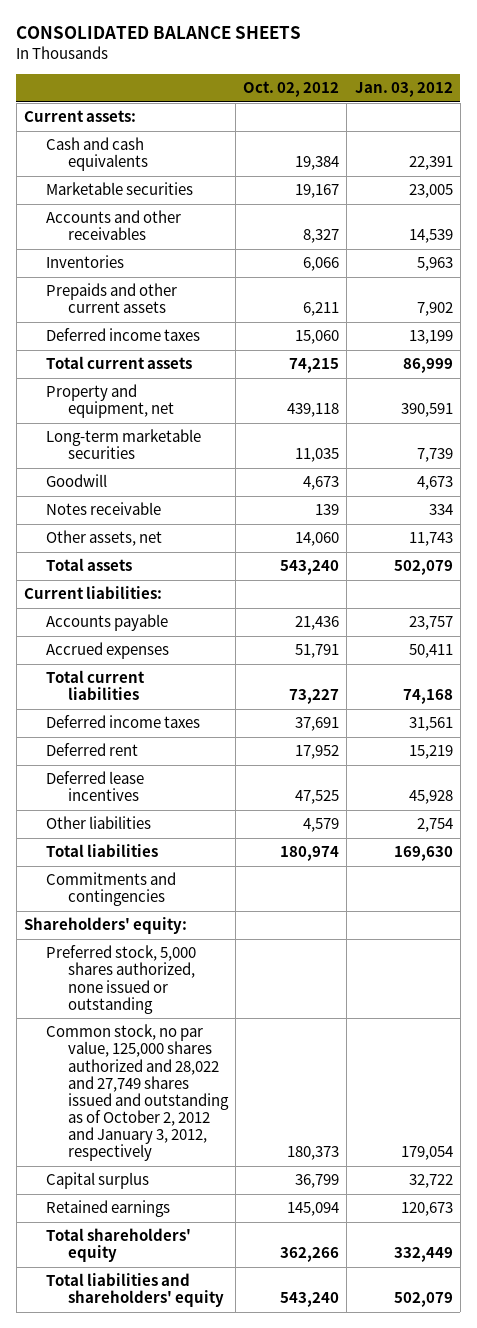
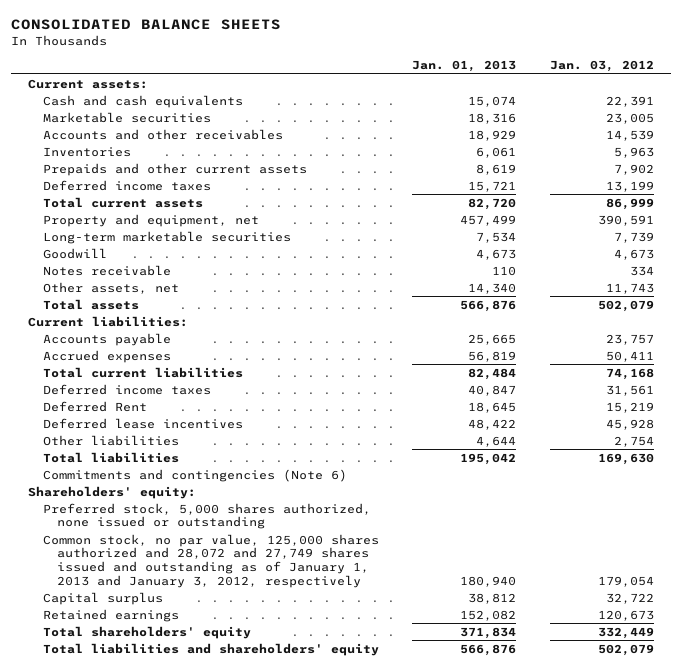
[243,81,340,98] Oct. 02, 2012 -> none
none -> [412,60,517,73] Jan. 01, 2013
[45,743,138,757] Deferred rent -> [42,400,147,412] Deferred Rent
[45,872,176,907] Commitments and contingencies -> [42,468,347,482] Commitments and contingencies (Note 6)
[45,1024,229,1162] Common stock, no par value, 125,000 shares authorized and 28,022 and 27,749 shares issued and outstanding as of October 2, 2012 and January 3, 2012, respectively -> [42,533,379,588] Common stock, no par value, 125,000 shares authorized and 28,072 and 27,749 shares issued and outstanding as of January 1, 2013 and January 3, 2012, respectively

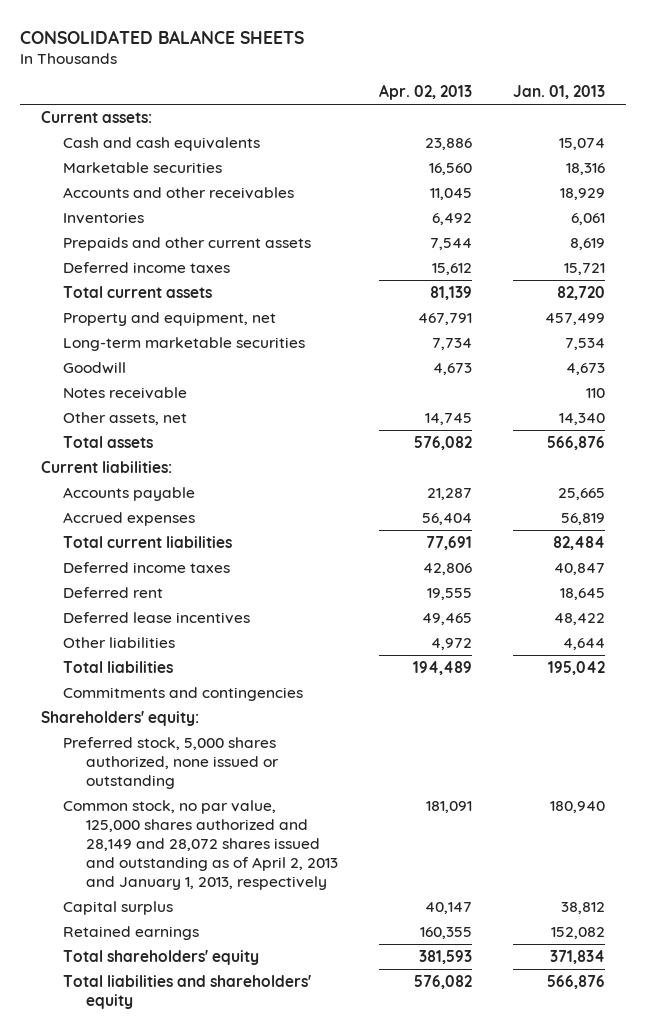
[550,60,655,73] Jan. 03, 2012 -> none
none -> [379,84,473,101] Apr. 02, 2013
[42,400,147,412] Deferred Rent -> [63,586,164,598] Deferred rent
[42,468,347,482] Commitments and contingencies (Note 6) -> [63,686,304,701] Commitments and contingencies
[42,533,379,588] Common stock, no par value, 125,000 shares authorized and 28,072 and 27,749 shares issued and outstanding as of January 1, 2013 and January 3, 2012, respectively -> [63,799,338,890] Common stock, no par value, 125,000 shares authorized and 28,149 and 28,072 shares issued and outstanding as of April 2, 2013 and January 1, 2013, respectively

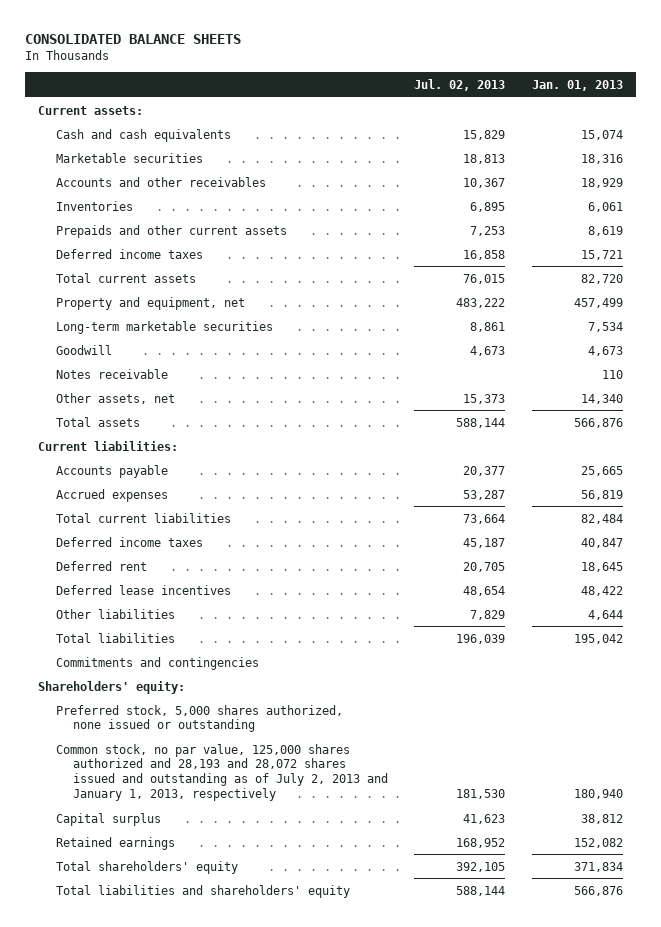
[379,84,473,101] Apr. 02, 2013 -> none
none -> [414,78,506,91] Jul. 02, 2013
[63,799,338,890] Common stock, no par value, 125,000 shares authorized and 28,149 and 28,072 shares issued and outstanding as of April 2, 2013 and January 1, 2013, respectively -> [55,743,389,802] Common stock, no par value, 125,000 shares authorized and 28,193 and 28,072 shares issued and outstanding as of July 2, 2013 and January 1, 2013, respectively

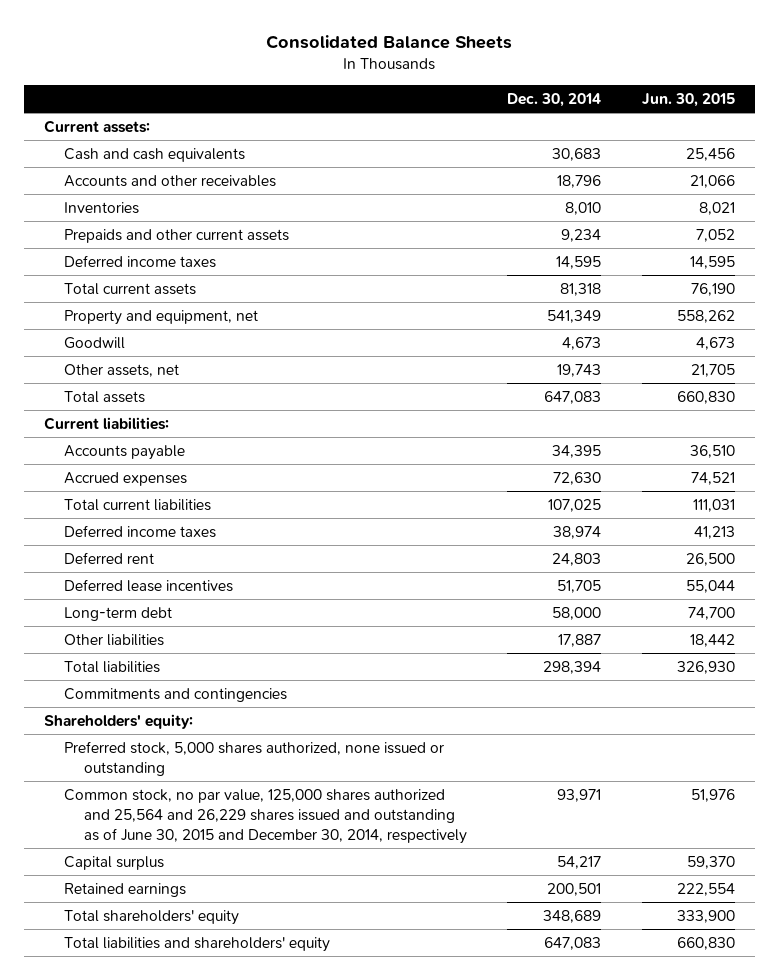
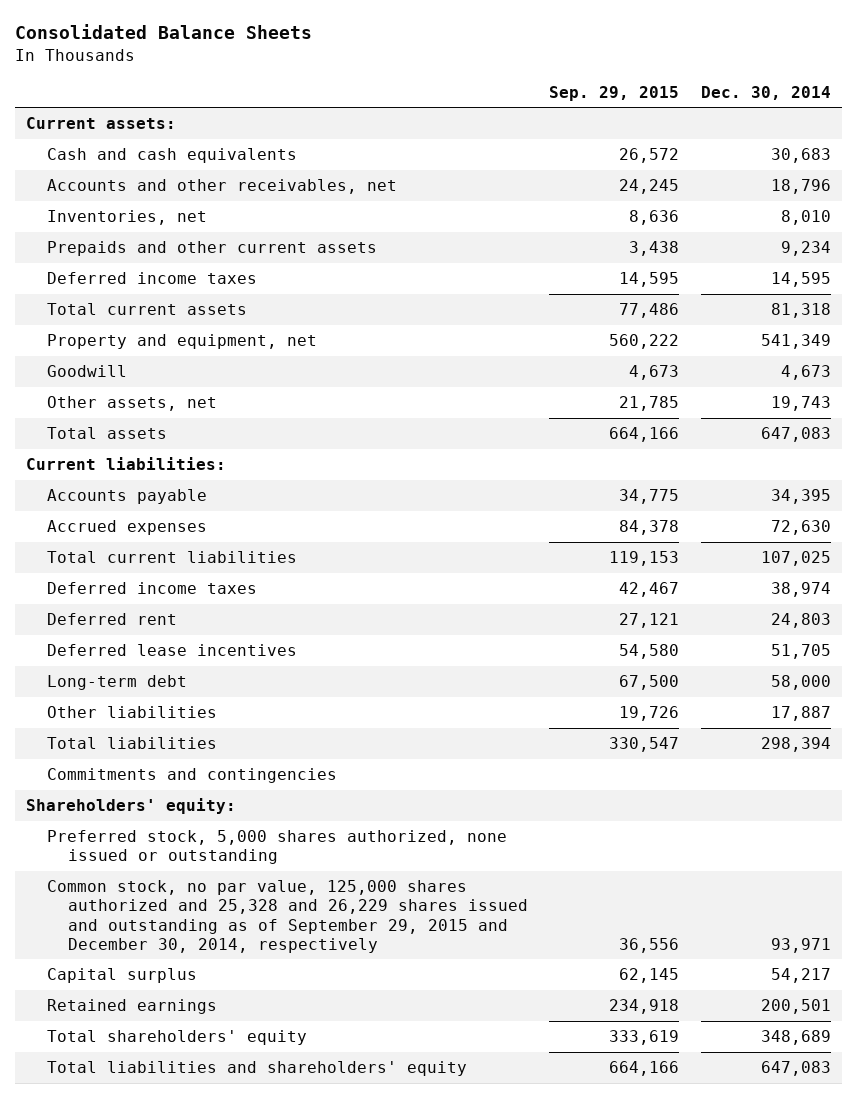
[641,92,735,107] Jun. 30, 2015 -> none
none -> [549,85,680,101] Sep. 29, 2015
[64,175,277,188] Accounts and other receivables -> [46,179,397,195] Accounts and other receivables, net
[64,202,140,215] Inventories -> [46,210,207,226] Inventories, net
[64,789,468,844] Common stock, no par value, 125,000 shares authorized and 25,564 and 26,229 shares issued and outstanding as of June 30, 2015 and December 30, 2014, respectively -> [46,880,528,953] Common stock, no par value, 125,000 shares authorized and 25,328 and 26,229 shares issued and outstanding as of September 29, 2015 and December 30, 2014, respectively

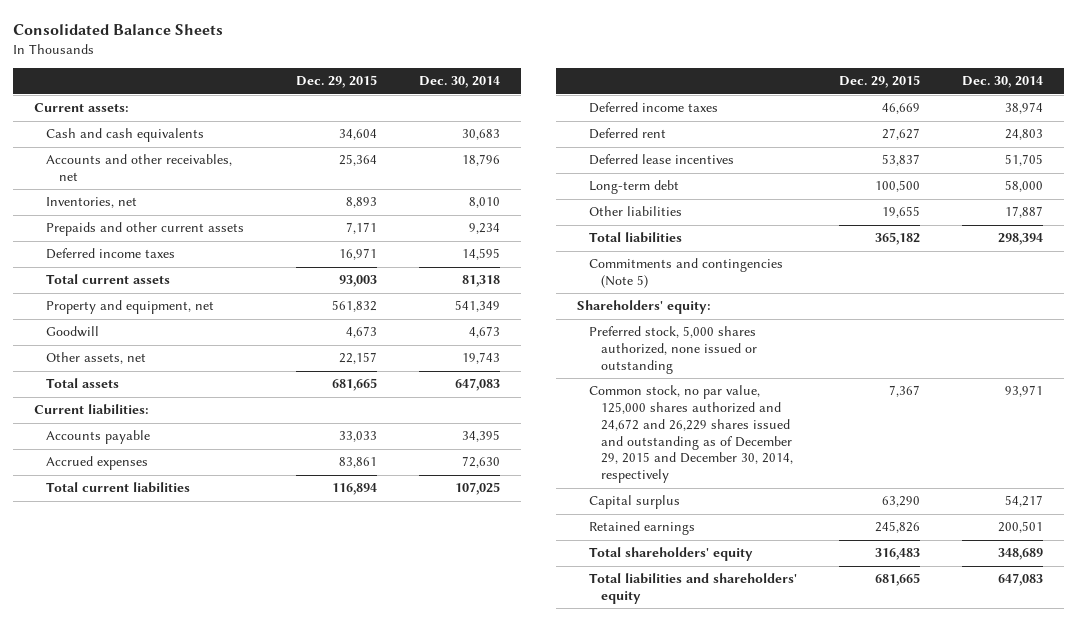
[549,85,680,101] Sep. 29, 2015 -> none
none -> [296,75,378,89] Dec. 29, 2015
[46,768,337,784] Commitments and contingencies -> [589,258,784,289] Commitments and contingencies (Note 5)
[46,880,528,953] Common stock, no par value, 125,000 shares authorized and 25,328 and 26,229 shares issued and outstanding as of September 29, 2015 and December 30, 2014, respectively -> [589,385,794,484] Common stock, no par value, 125,000 shares authorized and 24,672 and 26,229 shares issued and outstanding as of December 29, 2015 and December 30, 2014, respectively

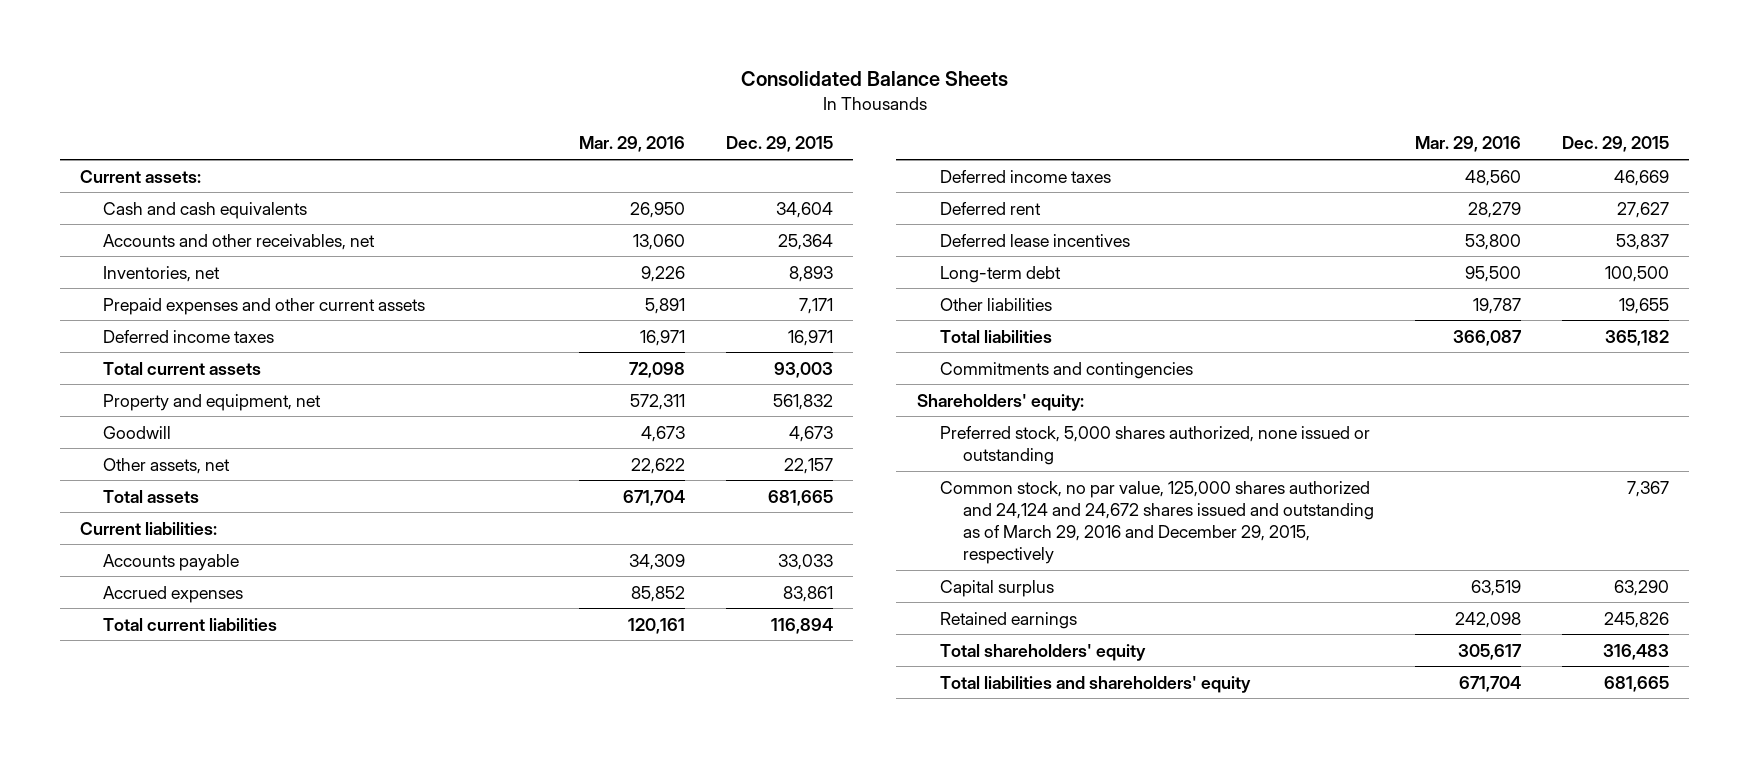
[419,76,501,89] Dec. 30, 2014 -> none
none -> [578,136,685,153] Mar. 29, 2016
[46,222,245,237] Prepaids and other current assets -> [103,297,426,315] Prepaid expenses and other current assets
[589,258,784,289] Commitments and contingencies (Note 5) -> [939,361,1193,379] Commitments and contingencies
[589,385,794,484] Common stock, no par value, 125,000 shares authorized and 24,672 and 26,229 shares issued and outstanding as of December 29, 2015 and December 30, 2014, respectively -> [939,480,1375,564] Common stock, no par value, 125,000 shares authorized and 24,124 and 24,672 shares issued and outstanding as of March 29, 2016 and December 29, 2015, respectively

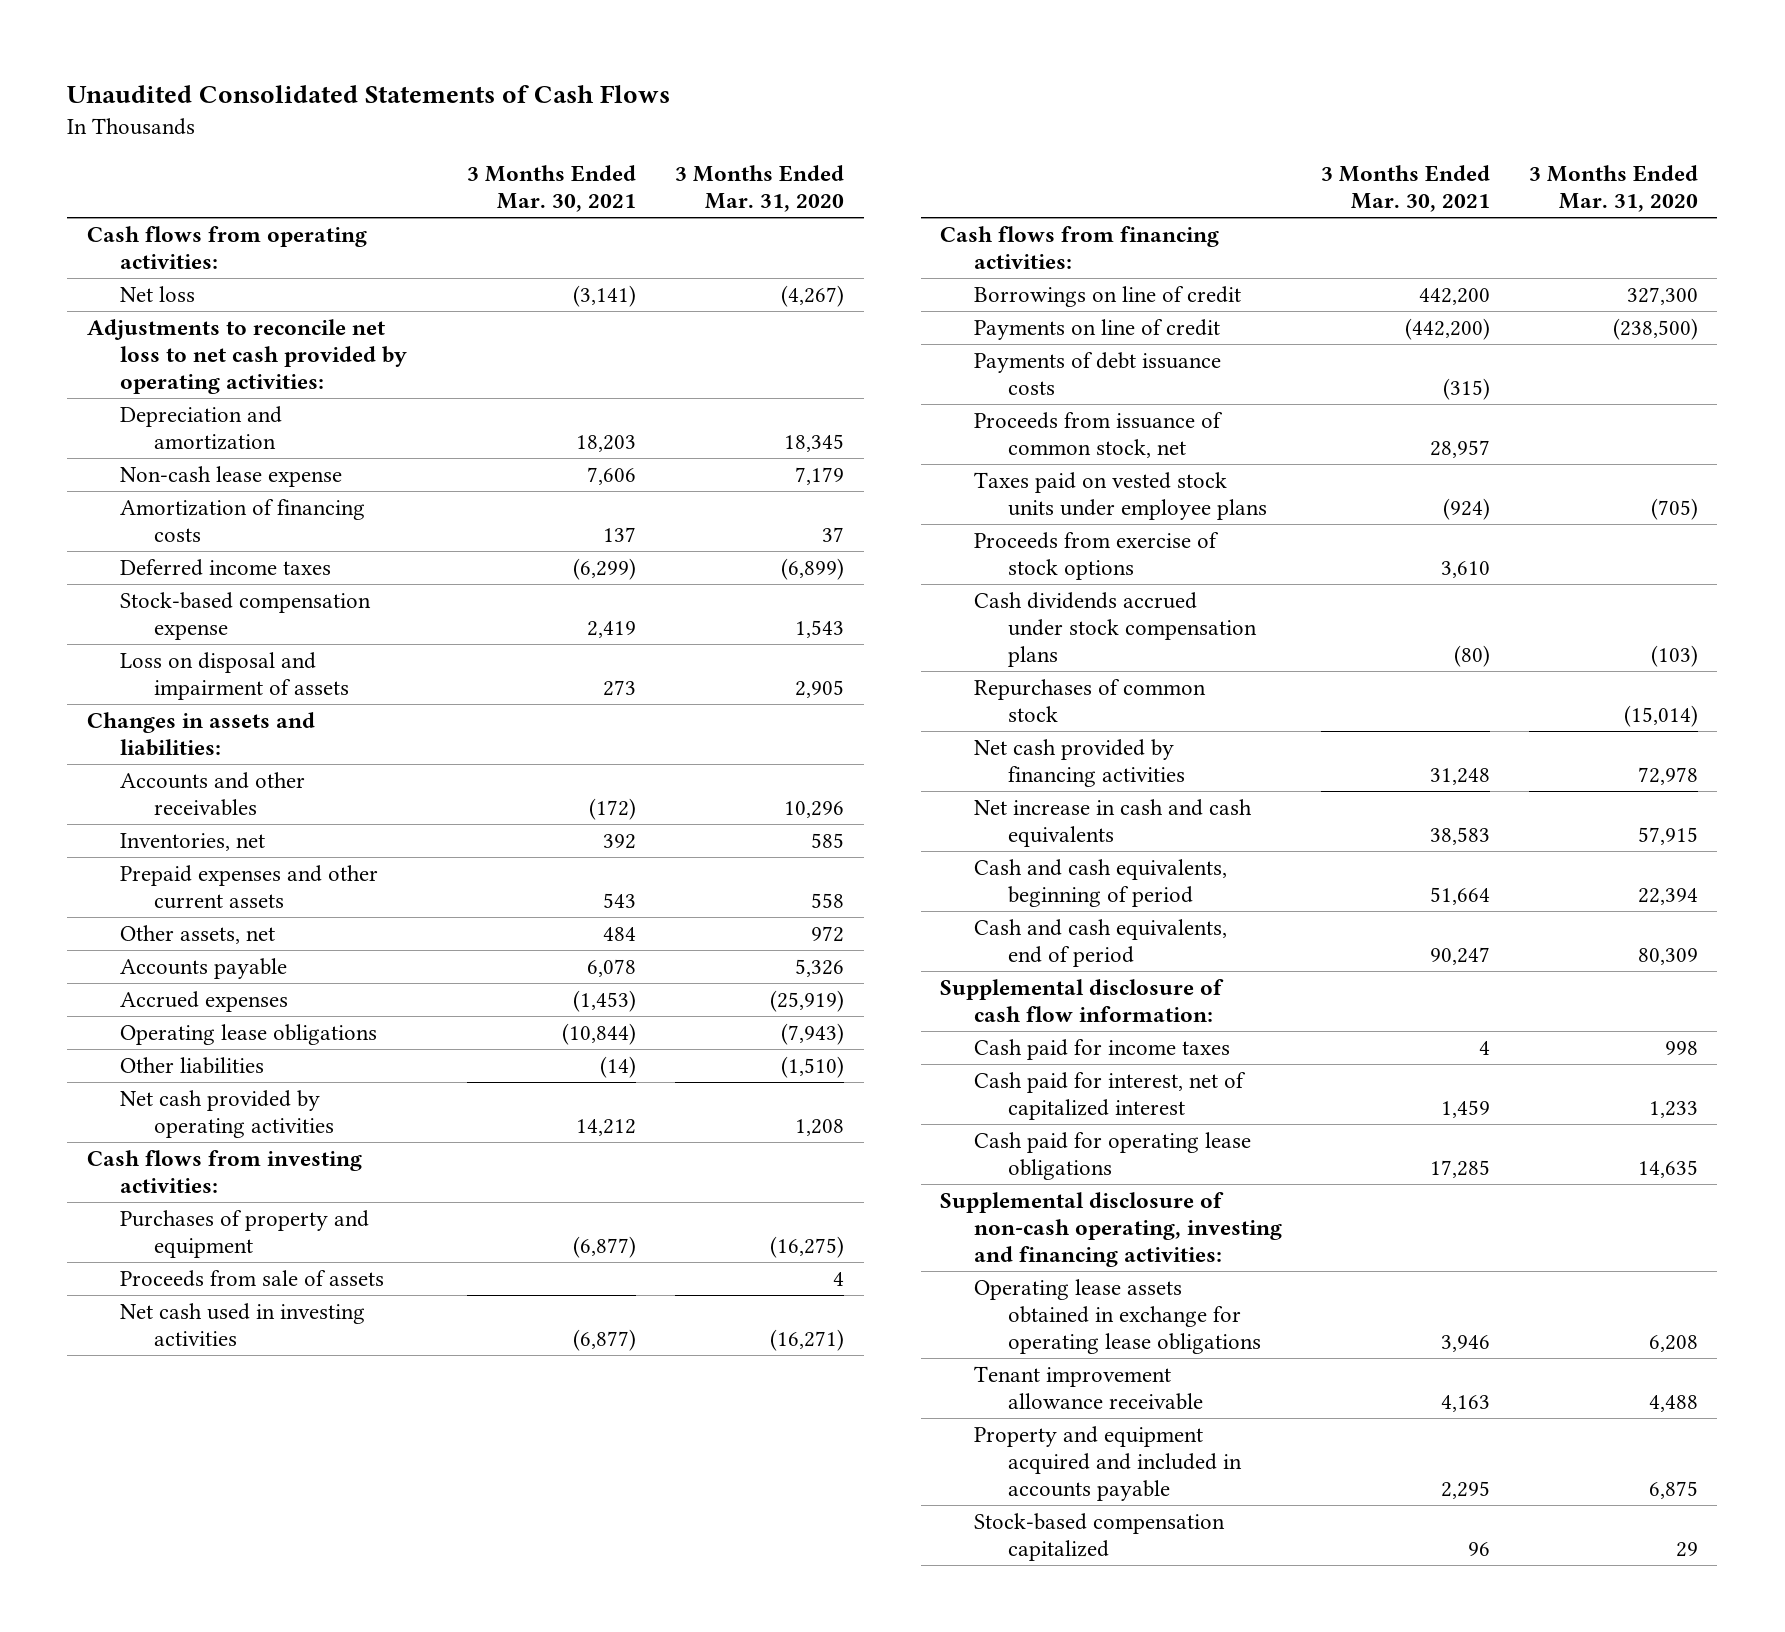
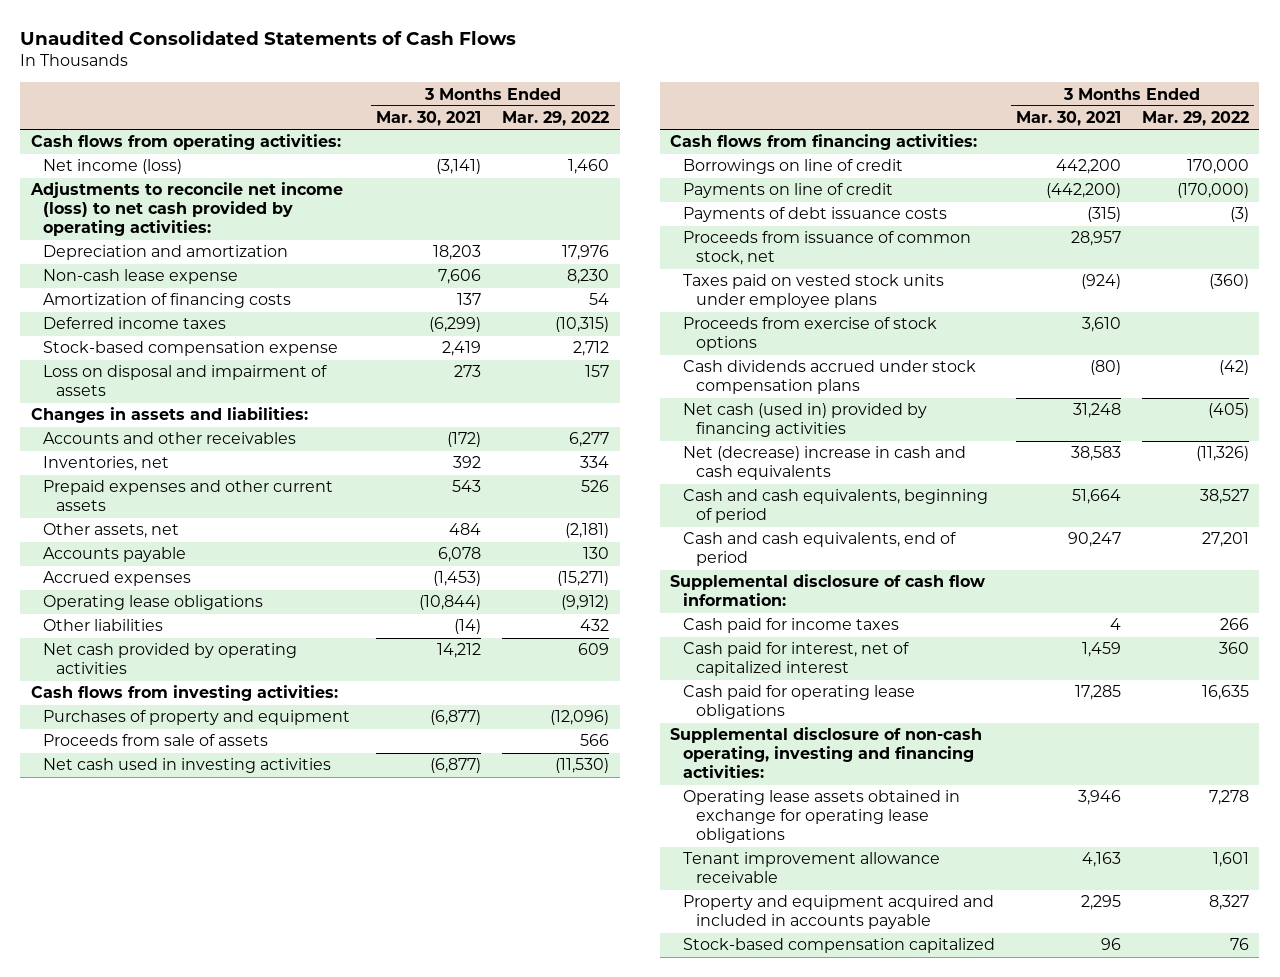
[675,164,845,212] 3 Months Ended Mar. 31, 2020 -> none
none -> [502,111,610,127] Mar. 29, 2022
[120,286,196,303] Net loss -> [43,159,183,175] Net income (loss)
[86,319,408,394] Adjustments to reconcile net loss to net cash provided by operating activities: -> [29,182,343,237] Adjustments to reconcile net income (loss) to net cash provided by operating activities:
[973,679,1206,722] Repurchases of common stock -> none
[973,739,1185,787] Net cash provided by financing activities -> [682,403,927,438] Net cash (used in) provided by financing activities
[973,799,1252,847] Net increase in cash and cash equivalents -> [682,446,966,481] Net (decrease) increase in cash and cash equivalents

